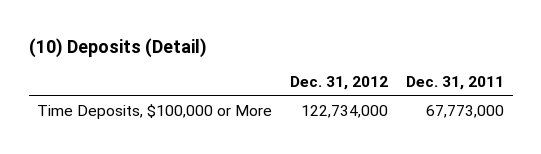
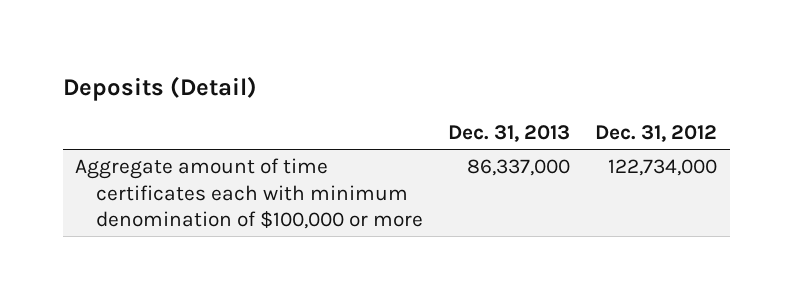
[28,37,207,58] (10) Deposits (Detail) -> [62,76,257,102] Deposits (Detail)
[405,76,504,91] Dec. 31, 2011 -> none
none -> [448,125,571,143] Dec. 31, 2013
[37,104,273,120] Time Deposits, $100,000 or More -> [75,158,424,230] Aggregate amount of time certificates each with minimum denomination of $100,000 or more

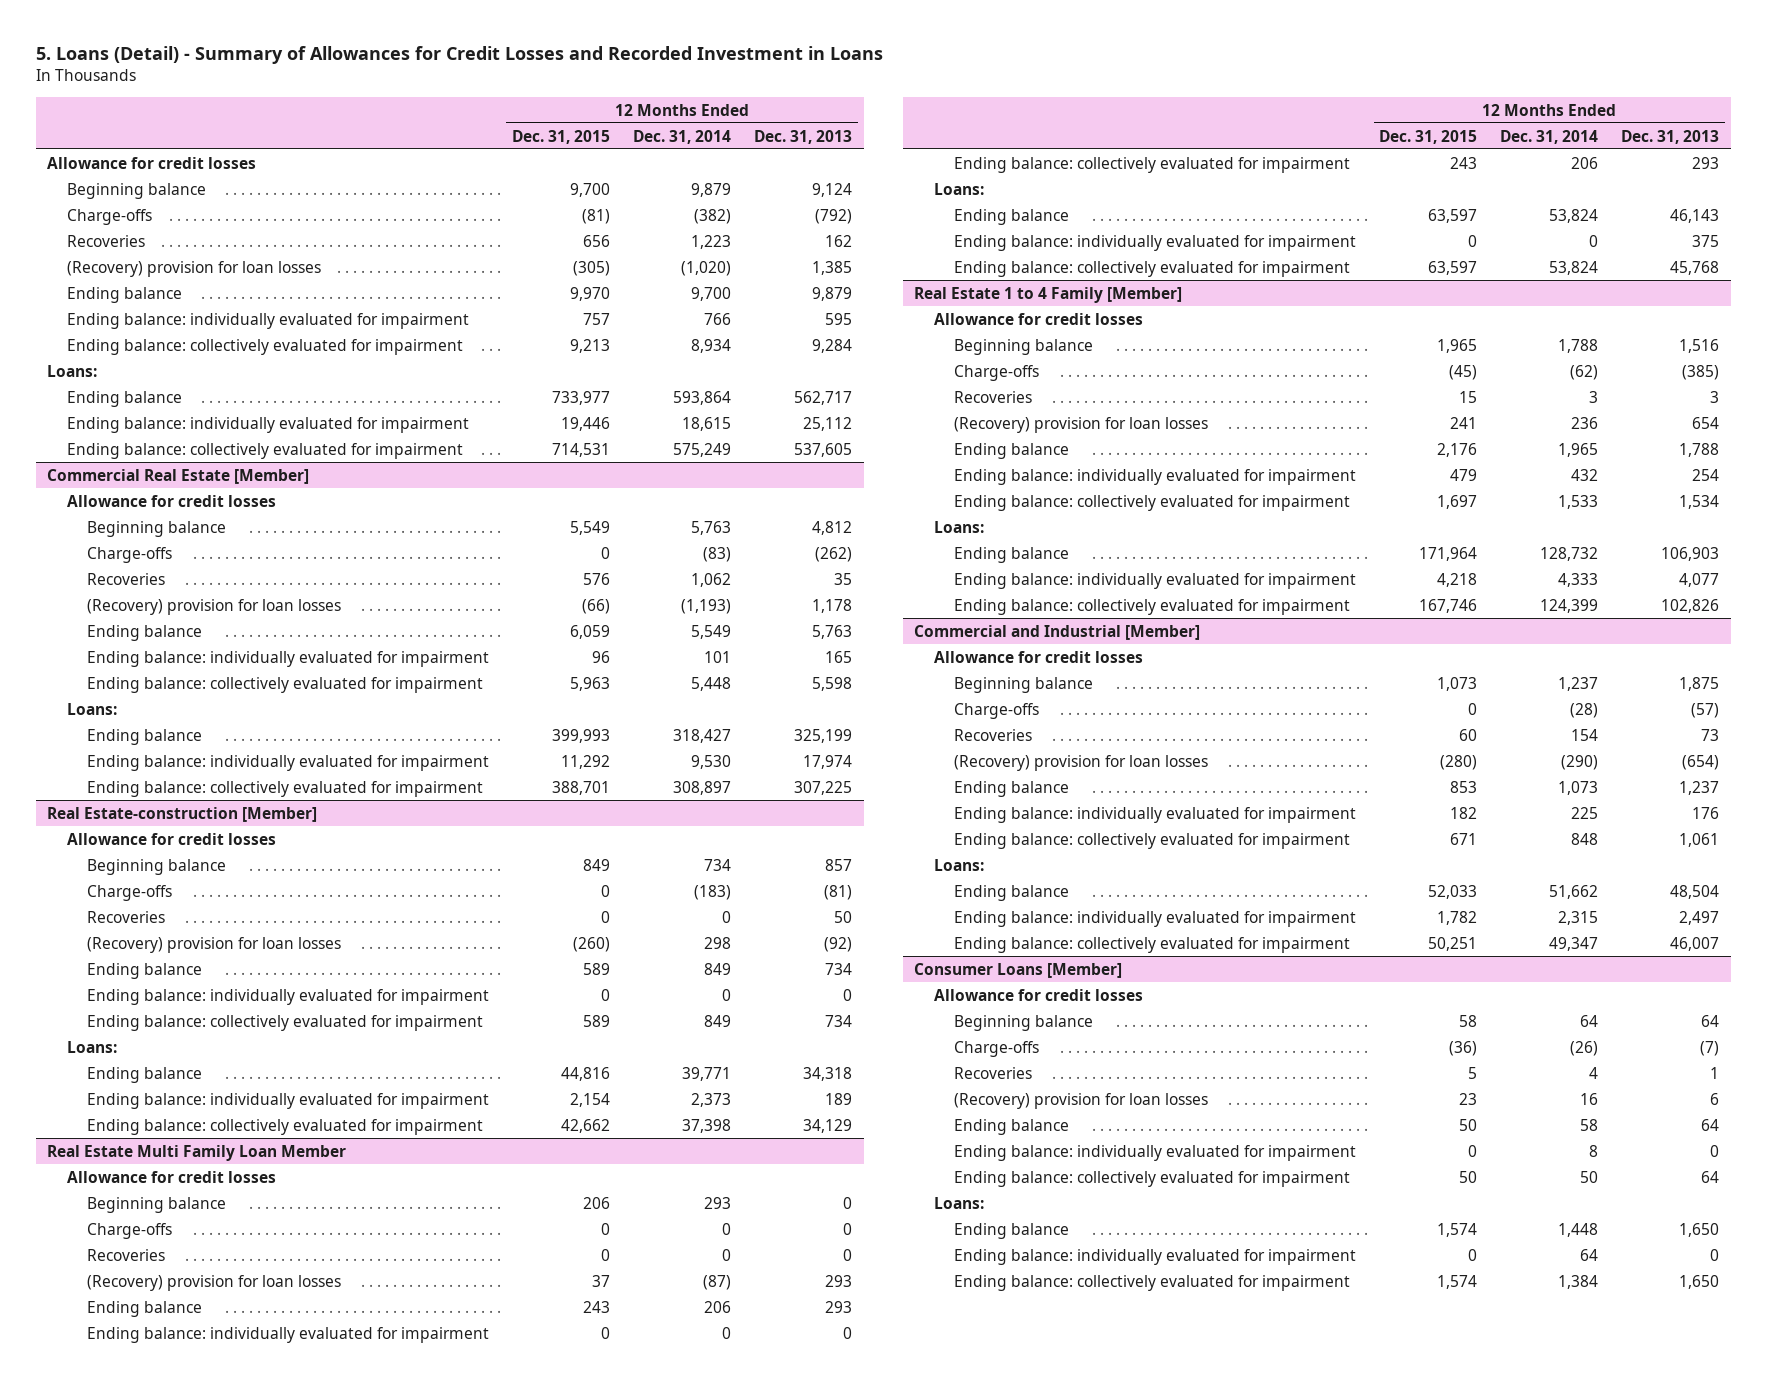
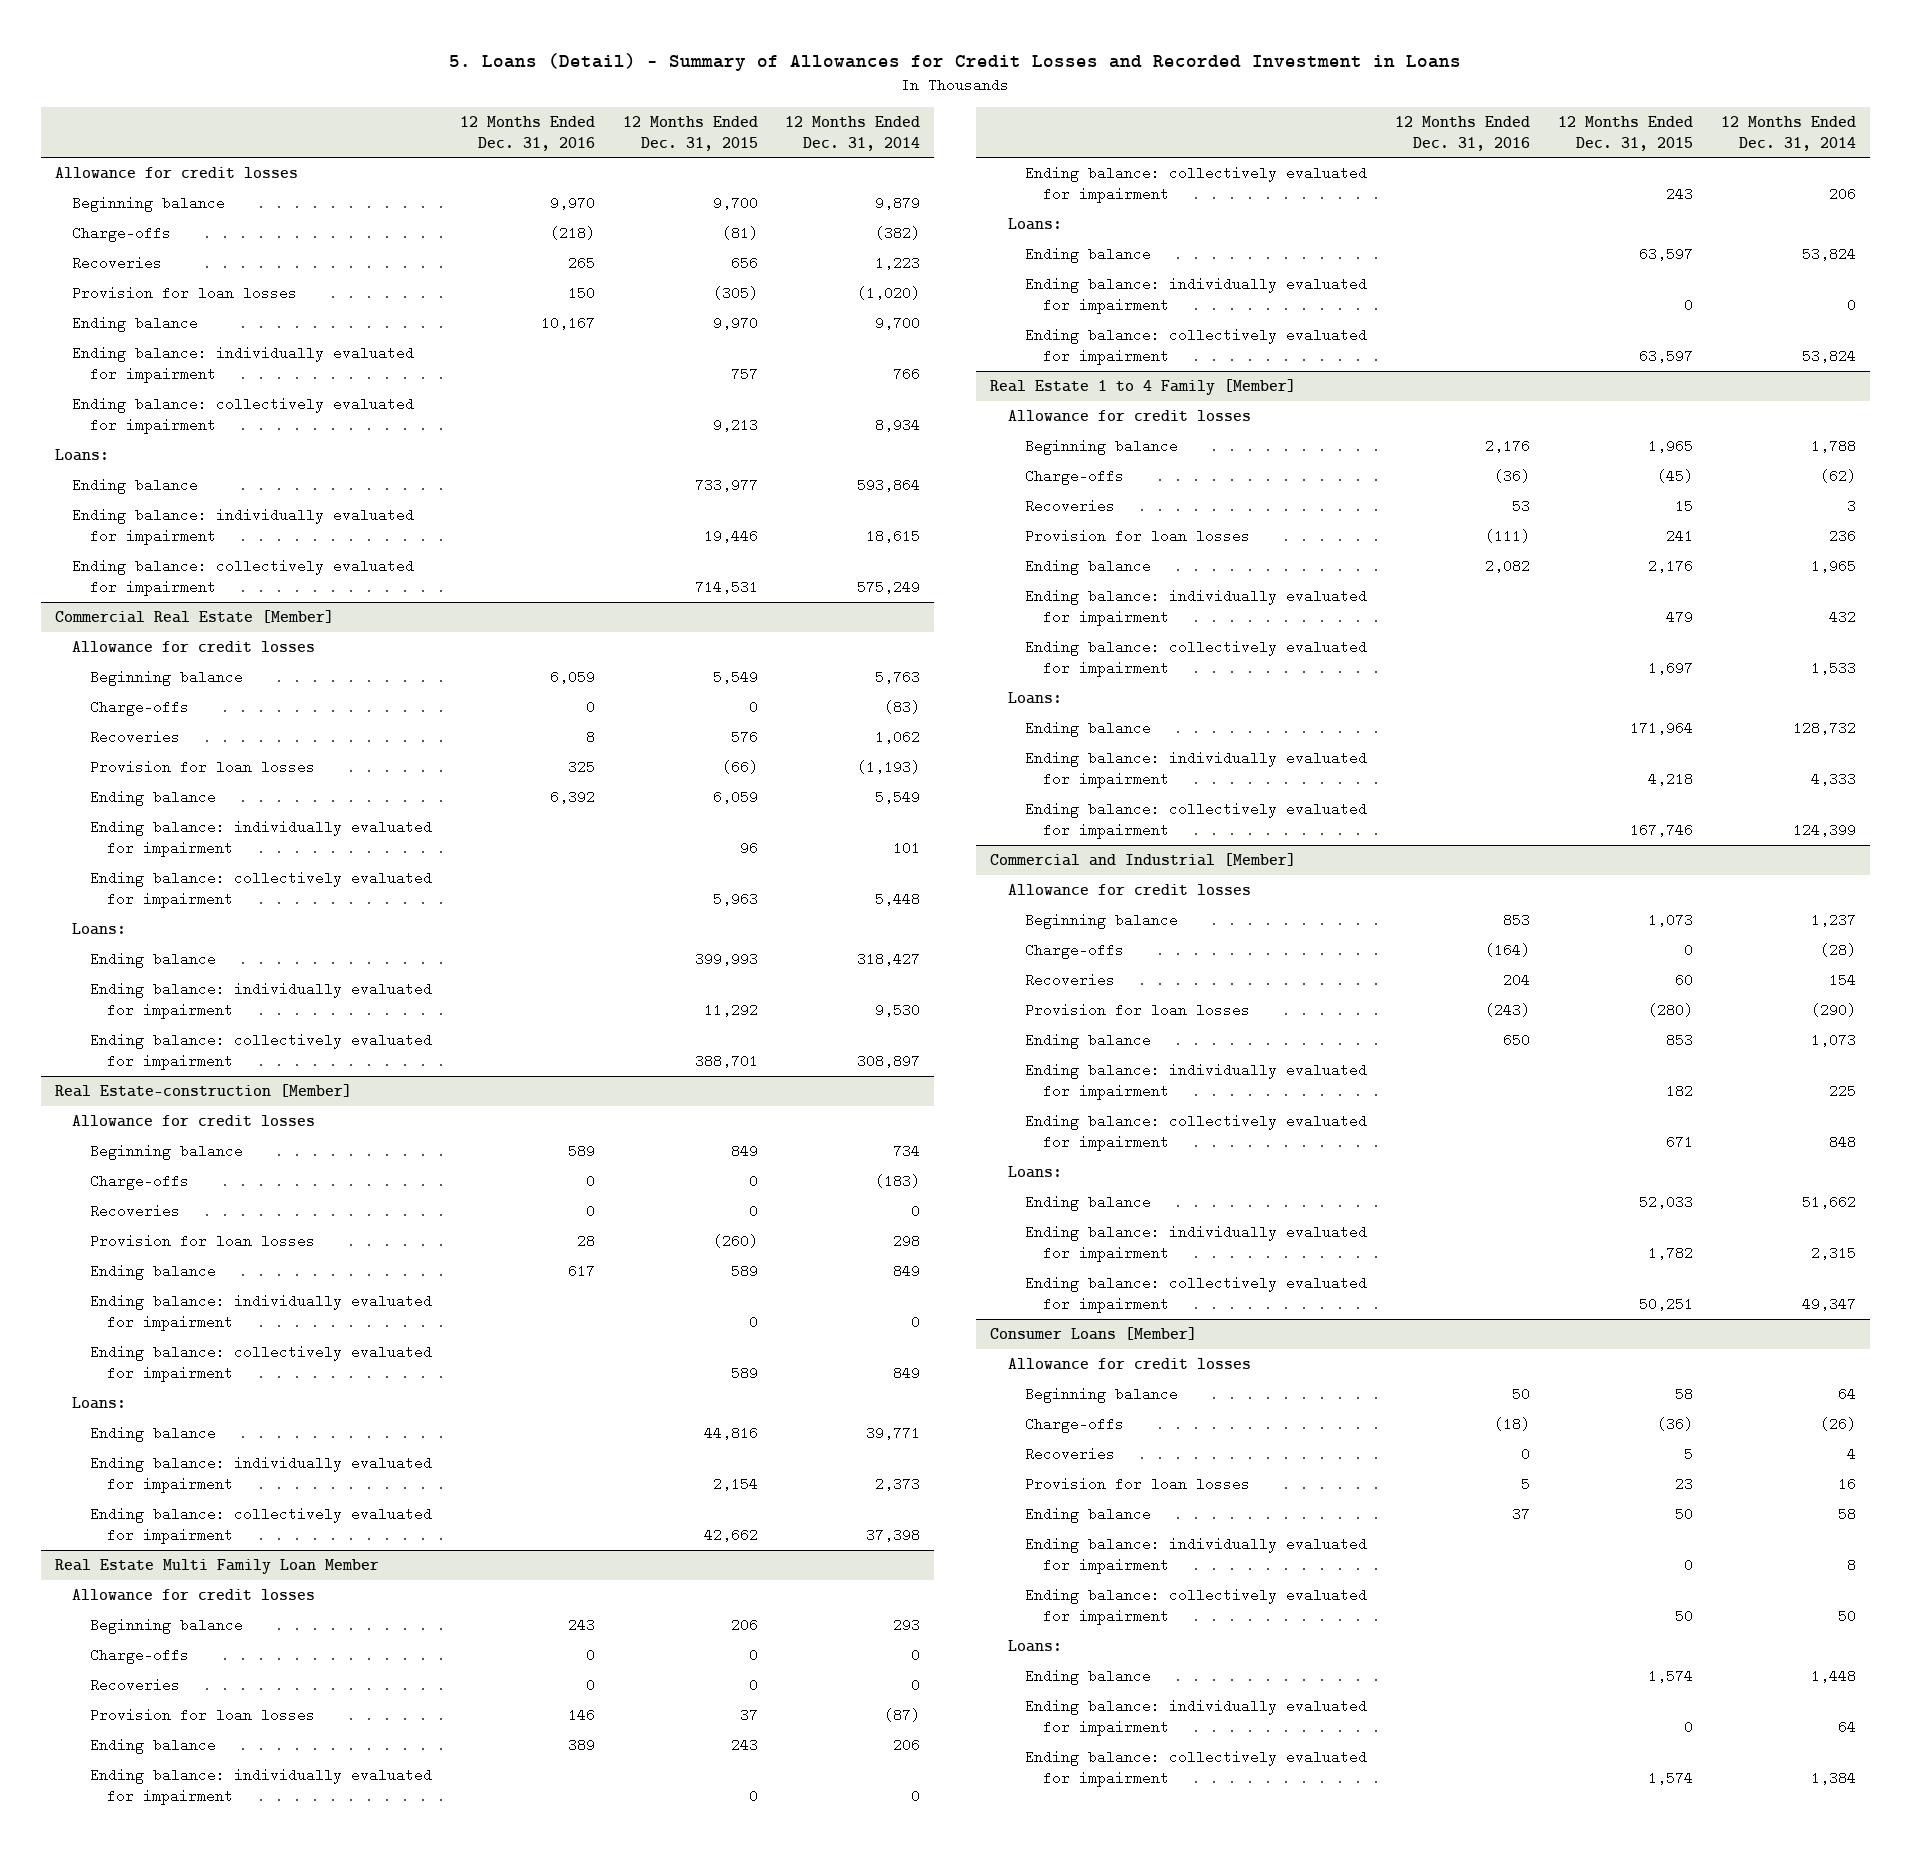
[754,129,853,144] Dec. 31, 2013 -> none
none -> [459,115,595,151] 12 Months Ended Dec. 31, 2016
[67,260,322,277] (Recovery) provision for loan losses -> [72,286,298,301] Provision for loan losses
[87,598,342,615] (Recovery) provision for loan losses -> [89,760,315,775] Provision for loan losses
[87,936,342,953] (Recovery) provision for loan losses -> [89,1234,315,1249] Provision for loan losses
[87,1274,342,1291] (Recovery) provision for loan losses -> [89,1708,315,1723] Provision for loan losses
[954,416,1209,433] (Recovery) provision for loan losses -> [1025,529,1251,544] Provision for loan losses
[954,754,1209,771] (Recovery) provision for loan losses -> [1025,1003,1251,1018] Provision for loan losses
[954,1092,1209,1109] (Recovery) provision for loan losses -> [1025,1477,1251,1492] Provision for loan losses

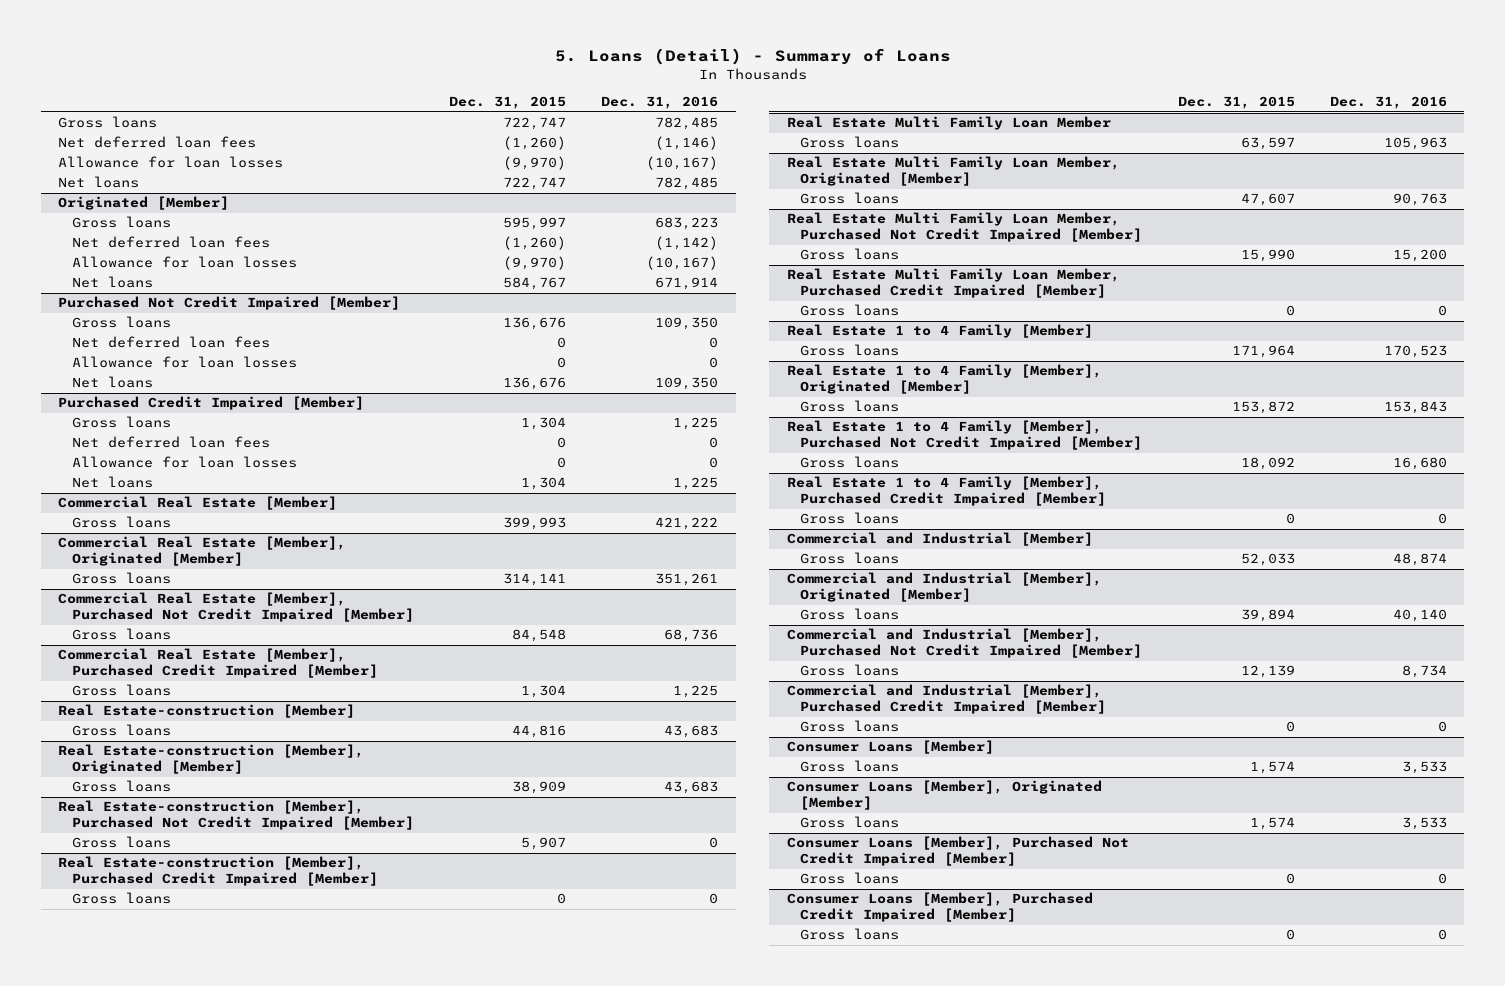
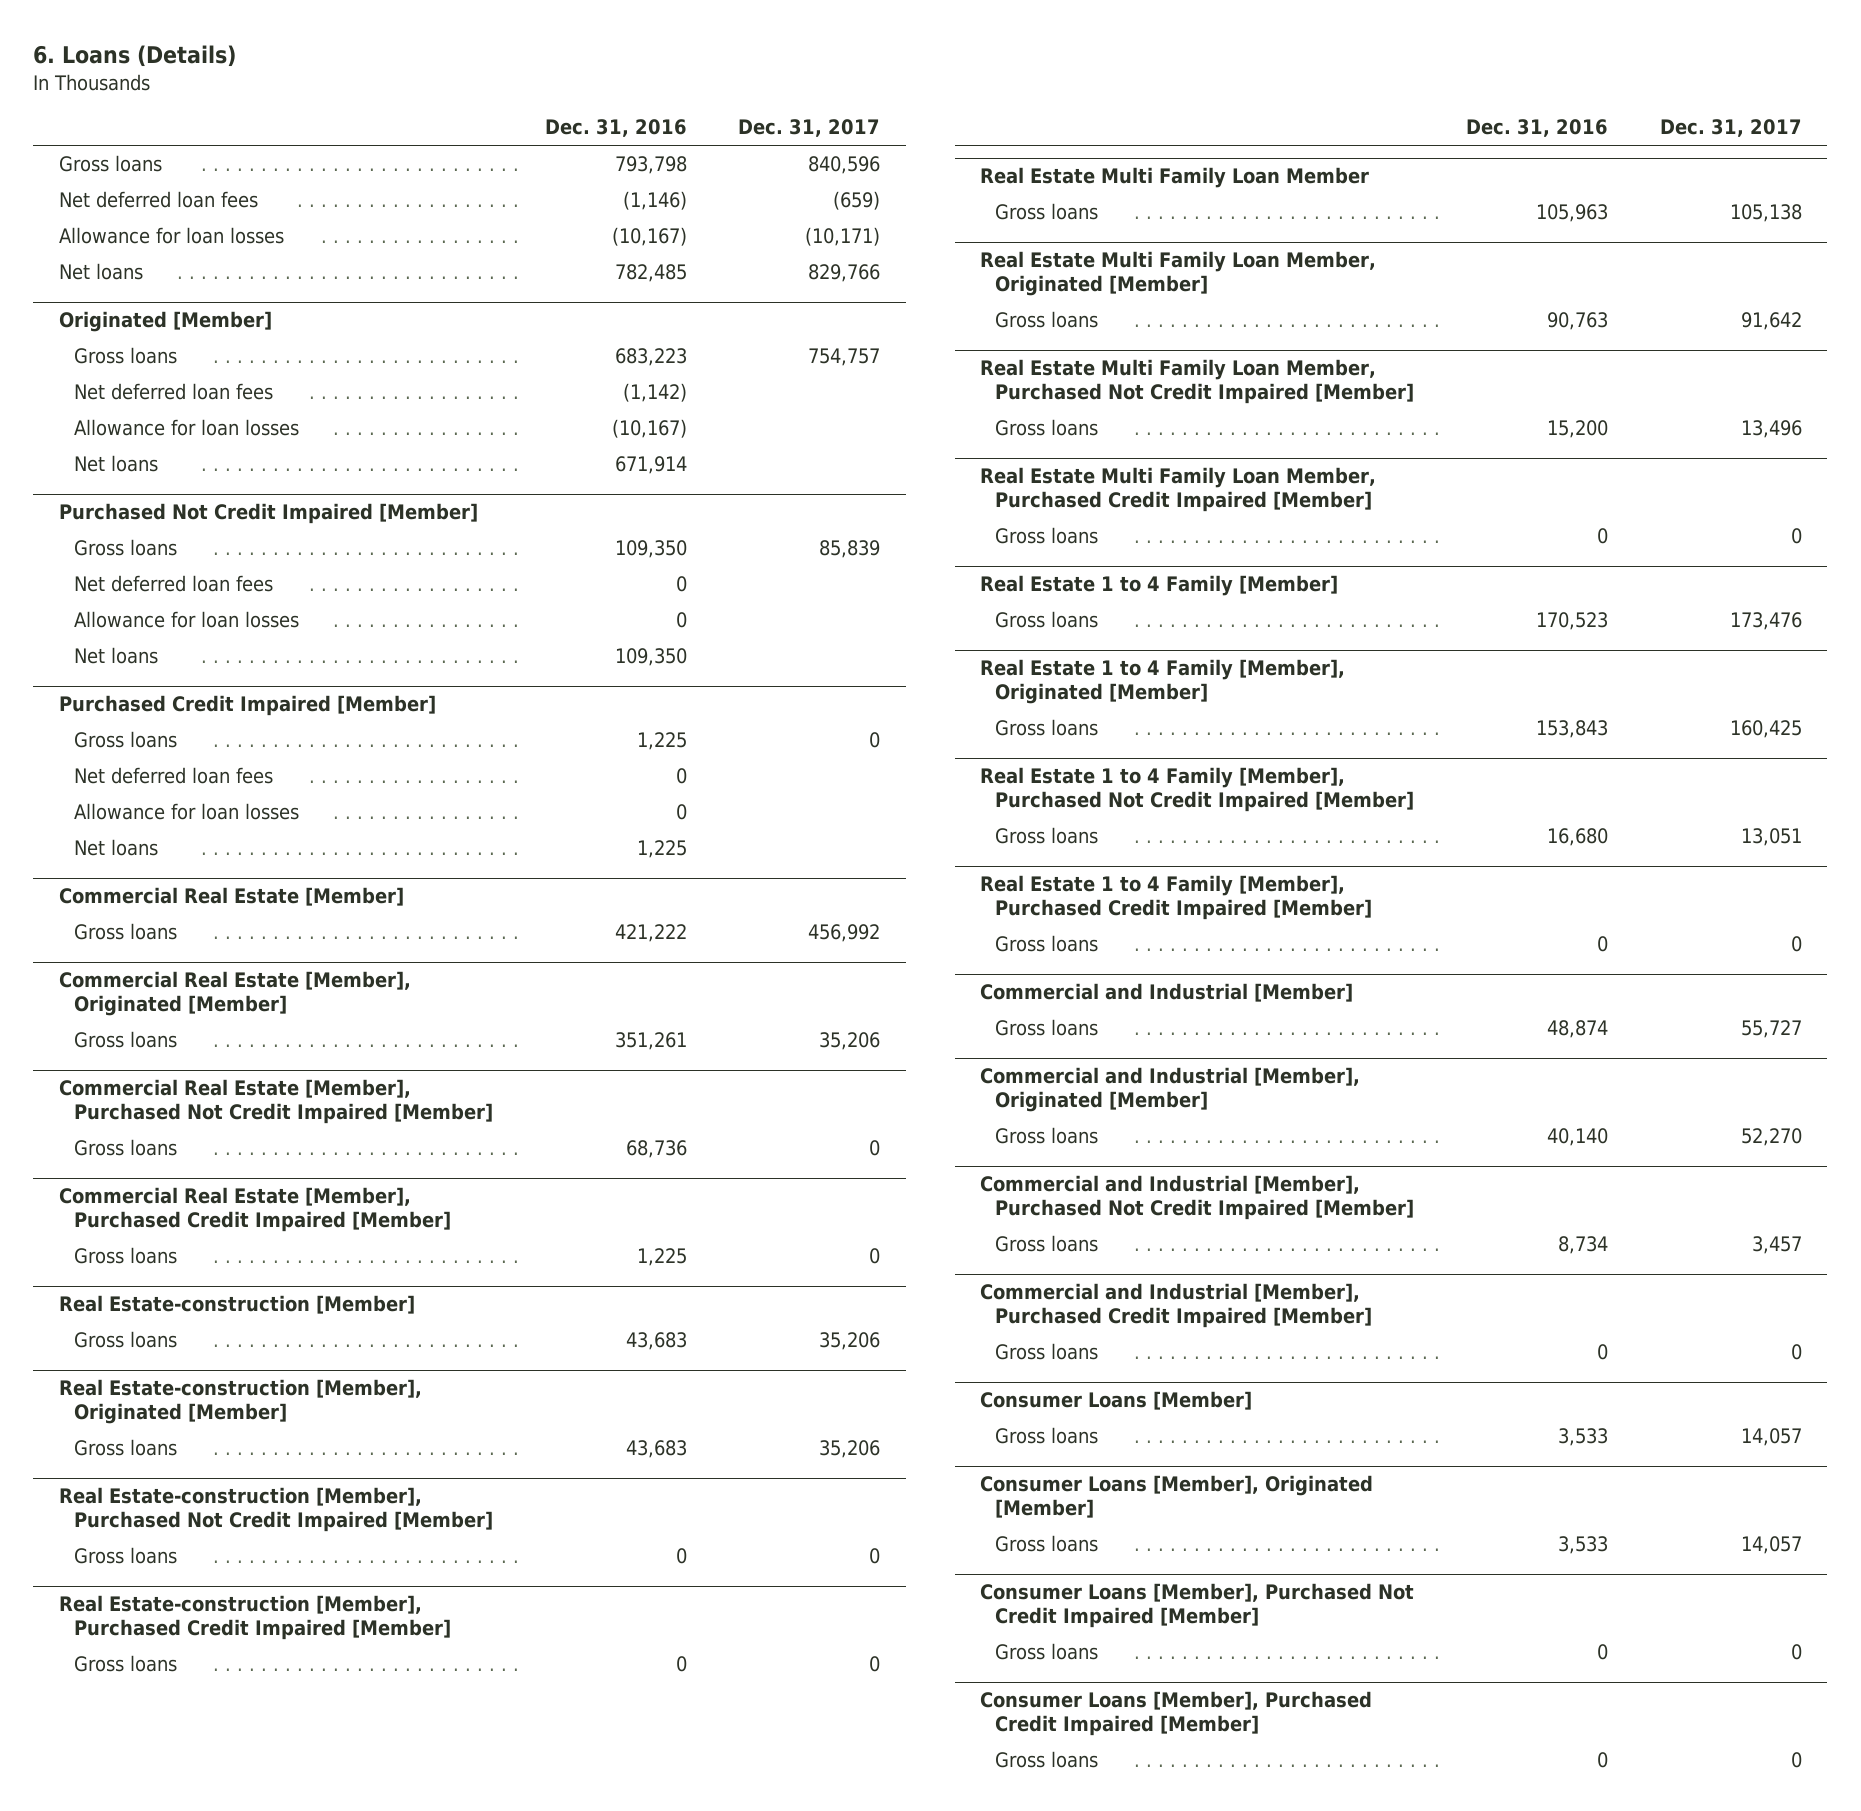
[554,48,951,66] 5. Loans (Detail) - Summary of Loans -> [33,45,237,68] 6. Loans (Details)
[449,96,567,110] Dec. 31, 2015 -> none
none -> [738,119,881,138] Dec. 31, 2017
[655,117,719,131] 782,485 -> [614,156,687,175] 793,798

